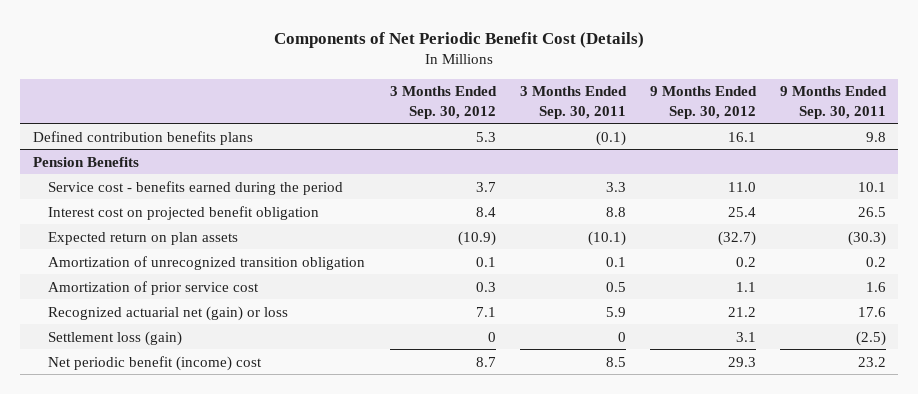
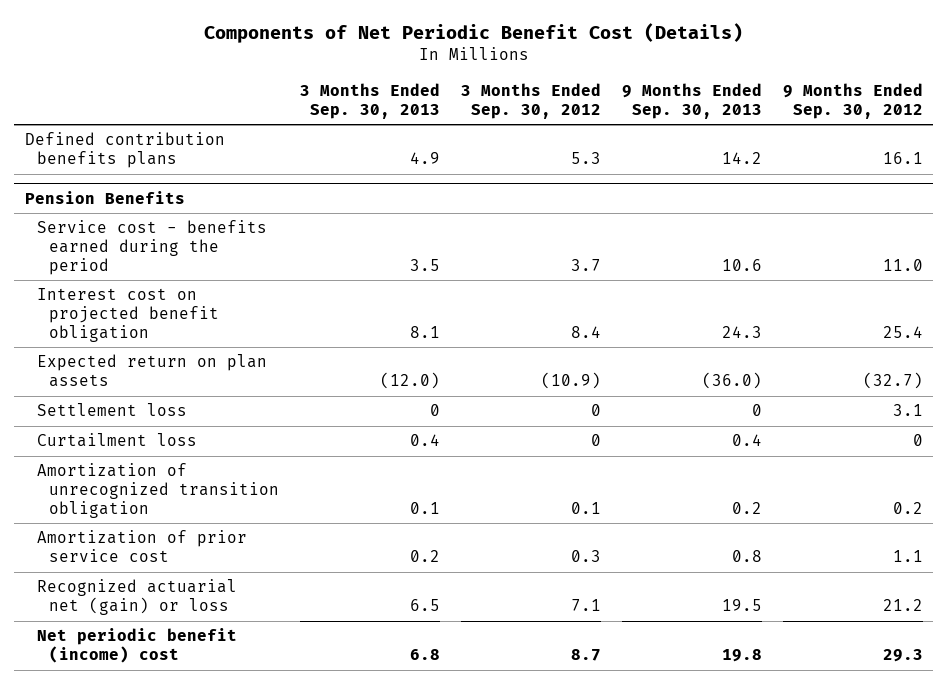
[519,86,627,119] 3 Months Ended Sep. 30, 2011 -> none
[779,86,887,119] 9 Months Ended Sep. 30, 2011 -> none
none -> [300,83,441,119] 3 Months Ended Sep. 30, 2013
none -> [621,83,762,119] 9 Months Ended Sep. 30, 2013
none -> [37,403,188,417] Settlement loss
none -> [37,433,198,448] Curtailment loss
[48,330,183,346] Settlement loss (gain) -> none

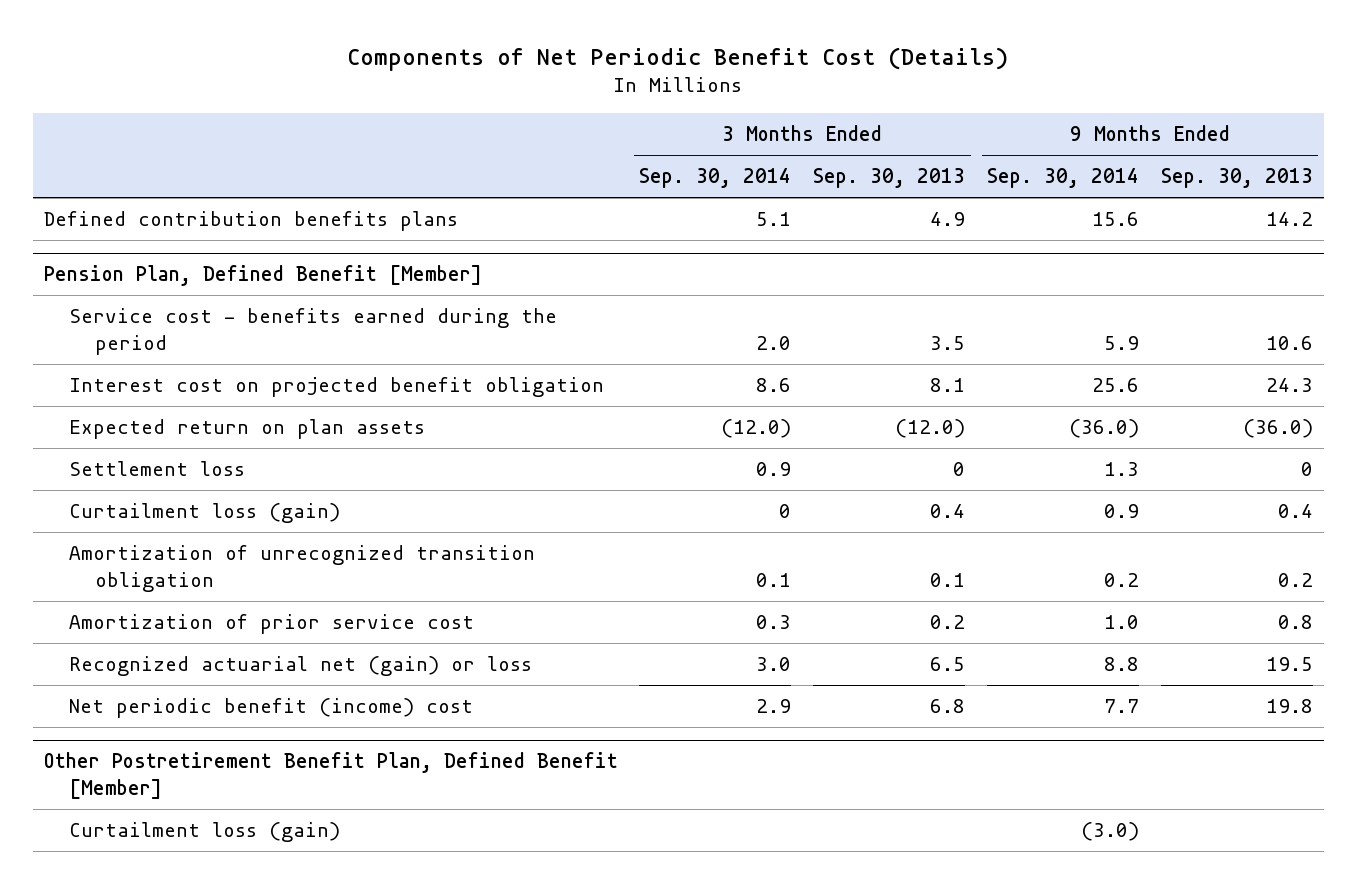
[460,83,601,119] 3 Months Ended Sep. 30, 2012 -> none
[782,83,923,119] 9 Months Ended Sep. 30, 2012 -> none
none -> [639,168,792,189] Sep. 30, 2014
none -> [986,168,1139,189] Sep. 30, 2014
[24,190,185,204] Pension Benefits -> none
none -> [43,265,482,287] Pension Plan, Defined Benefit [Member]
[37,433,198,448] Curtailment loss -> [69,503,341,524] Curtailment loss (gain)
none -> [43,752,618,799] Other Postretirement Benefit Plan, Defined Benefit [Member]
none -> [69,822,341,843] Curtailment loss (gain)

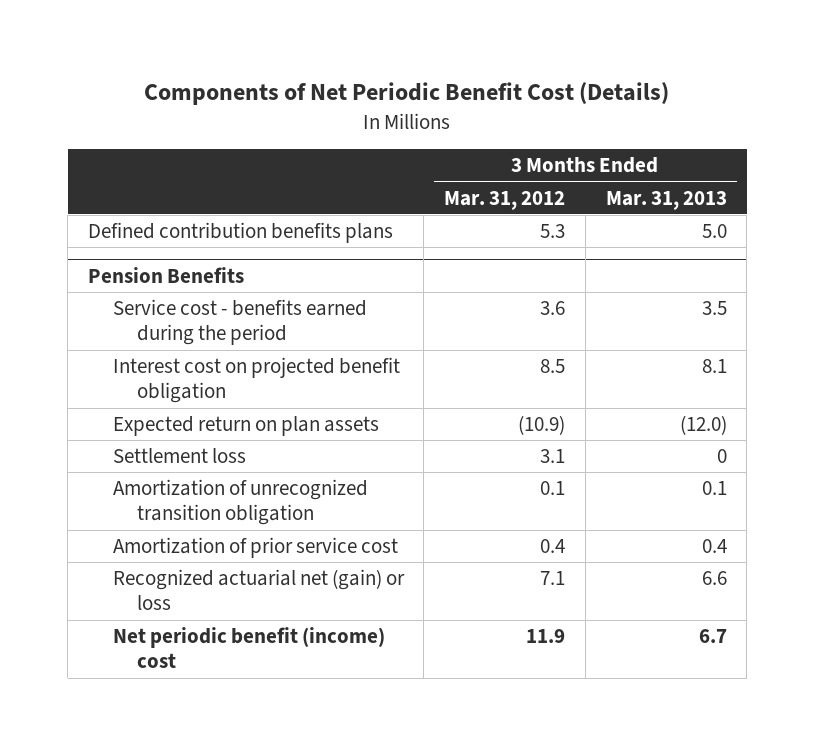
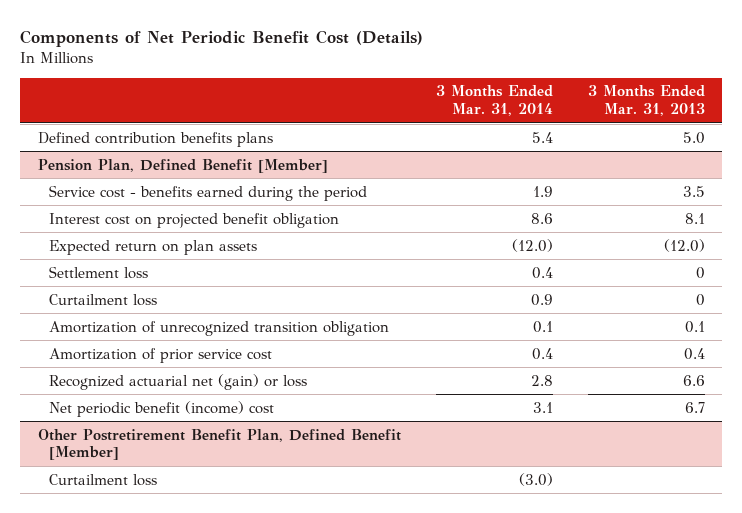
[444,190,566,210] Mar. 31, 2012 -> none
none -> [435,85,553,117] 3 Months Ended Mar. 31, 2014
[88,266,245,283] Pension Benefits -> none
none -> [37,158,328,173] Pension Plan, Defined Benefit [Member]
none -> [49,293,158,306] Curtailment loss
none -> [37,428,401,461] Other Postretirement Benefit Plan, Defined Benefit [Member]
none -> [49,473,158,486] Curtailment loss

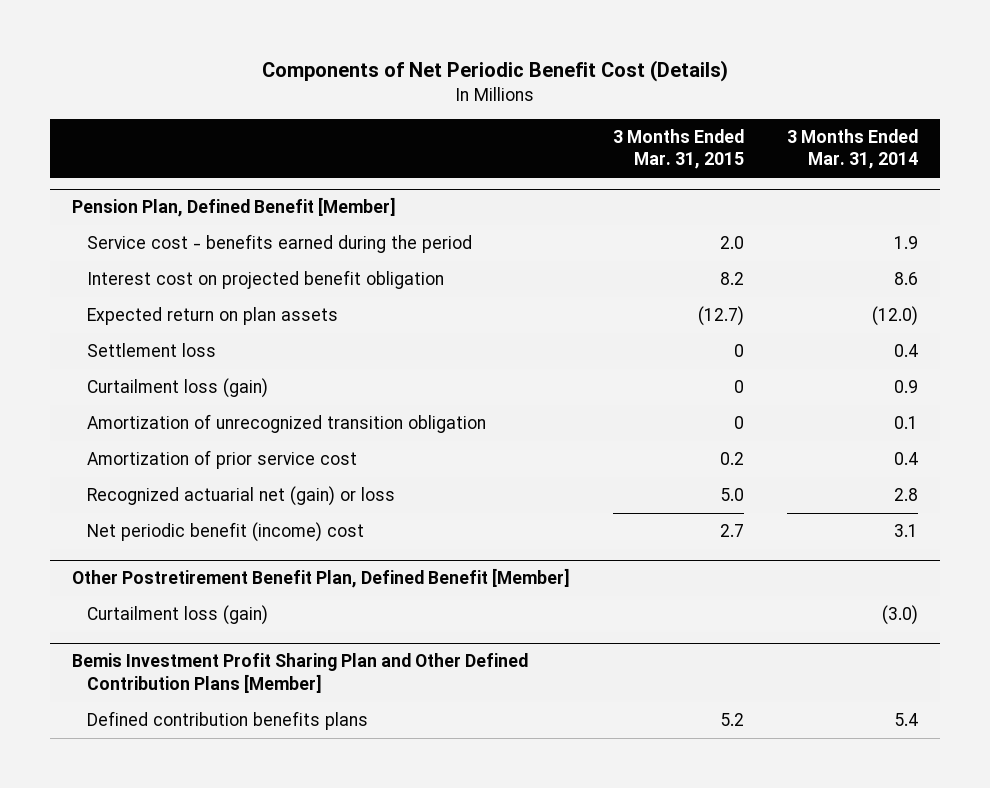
[587,85,705,117] 3 Months Ended Mar. 31, 2013 -> none
none -> [613,128,745,170] 3 Months Ended Mar. 31, 2015
[37,131,273,147] Defined contribution benefits plans -> none
[49,293,158,306] Curtailment loss -> [87,378,269,399] Curtailment loss (gain)
[49,473,158,486] Curtailment loss -> [87,605,269,626] Curtailment loss (gain)
none -> [71,653,528,693] Bemis Investment Profit Sharing Plan and Other Defined Contribution Plans [Member]
none -> [87,711,369,731] Defined contribution benefits plans

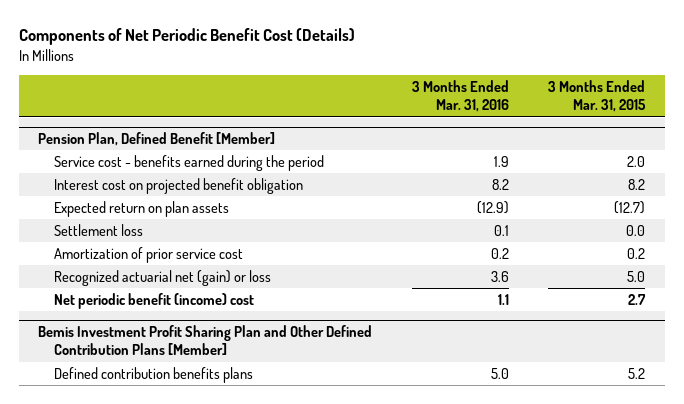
[787,128,919,170] 3 Months Ended Mar. 31, 2014 -> none
none -> [411,80,509,113] 3 Months Ended Mar. 31, 2016
[87,378,269,399] Curtailment loss (gain) -> none
[87,414,487,434] Amortization of unrecognized transition obligation -> none
[734,344,745,358] 0 -> [626,224,646,236] 0.0
[71,568,570,589] Other Postretirement Benefit Plan, Defined Benefit [Member] -> none
[87,605,269,626] Curtailment loss (gain) -> none

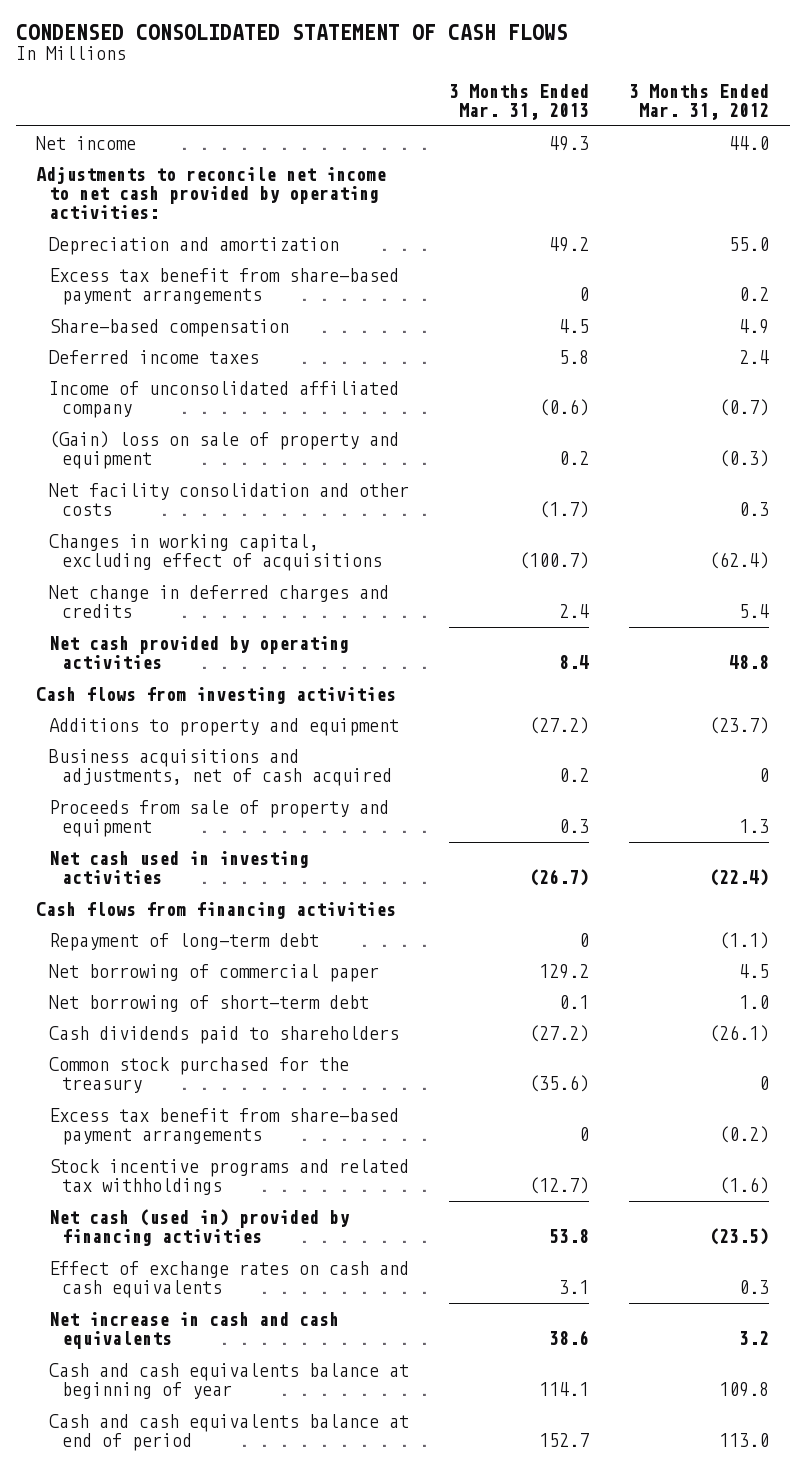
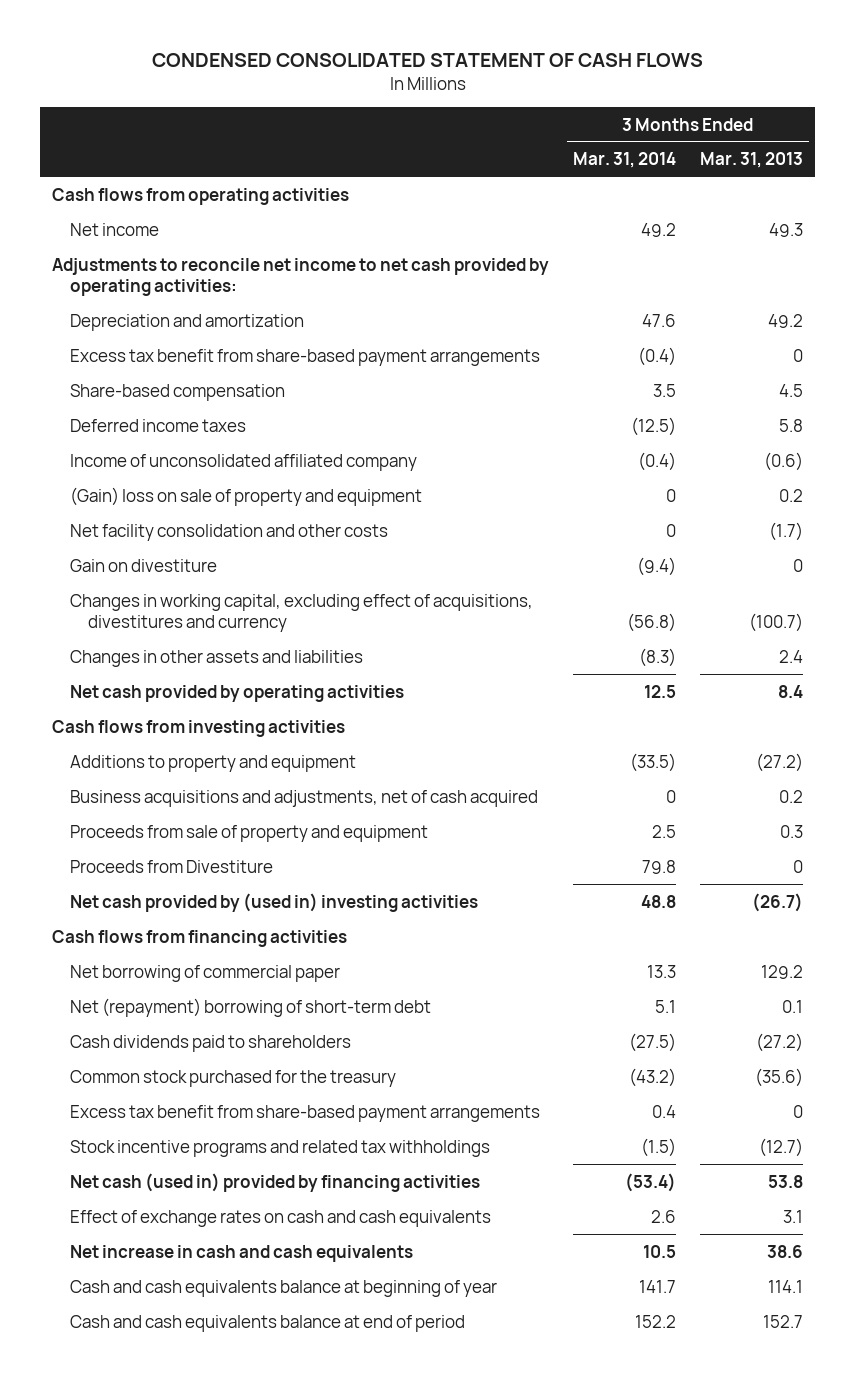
[629,83,770,121] 3 Months Ended Mar. 31, 2012 -> none
none -> [573,152,677,169] Mar. 31, 2014
none -> [52,187,350,205] Cash flows from operating activities
none -> [70,558,218,572] Gain on divestiture
[48,533,382,571] Changes in working capital, excluding effect of acquisitions -> [70,593,534,632] Changes in working capital, excluding effect of acquisitions, divestitures and currency
[48,584,389,618] Net change in deferred charges and credits -> [70,649,364,667] Changes in other assets and liabilities
none -> [70,859,274,873] Proceeds from Divestiture
[48,850,309,884] Net cash used in investing activities -> [70,892,479,912] Net cash provided by (used in) investing activities
[48,932,319,951] Repayment of long-term debt -> none
[48,994,369,1012] Net borrowing of short-term debt -> [70,997,432,1017] Net (repayment) borrowing of short-term debt

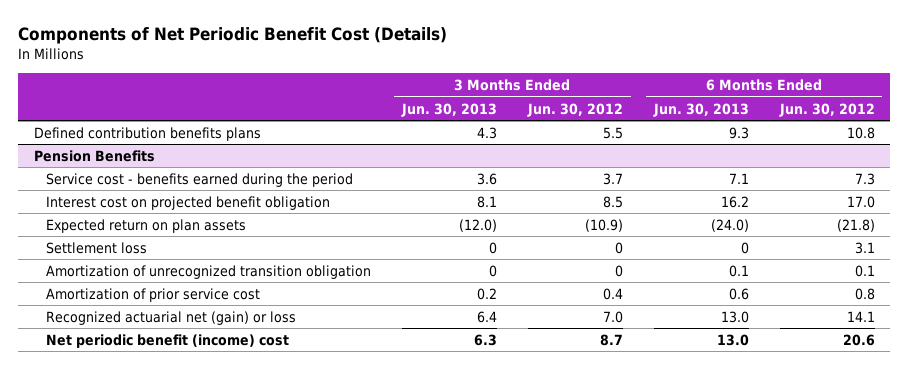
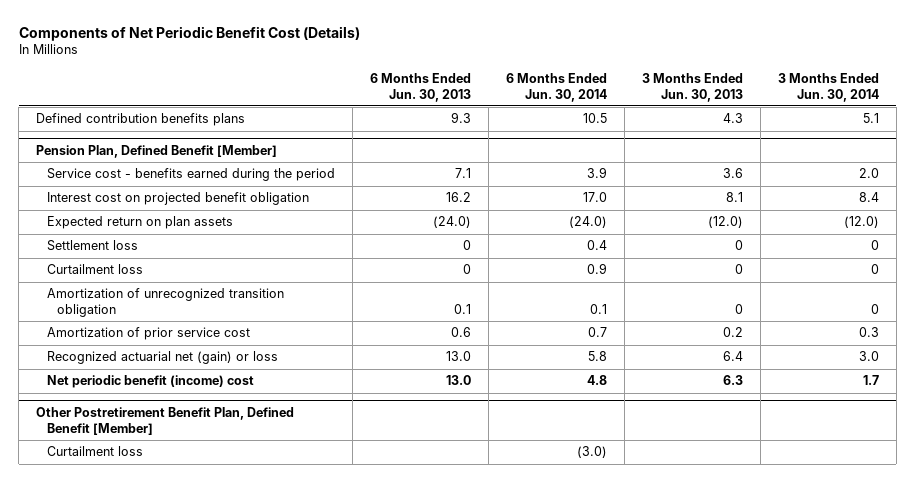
[526,102,623,117] Jun. 30, 2012 -> none
[778,102,875,117] Jun. 30, 2012 -> none
none -> [505,72,607,102] 6 Months Ended Jun. 30, 2014
none -> [777,72,879,102] 3 Months Ended Jun. 30, 2014
[33,149,155,162] Pension Benefits -> none
none -> [36,145,278,159] Pension Plan, Defined Benefit [Member]
none -> [46,264,143,275] Curtailment loss
none -> [36,407,295,435] Other Postretirement Benefit Plan, Defined Benefit [Member]
none -> [46,446,143,457] Curtailment loss

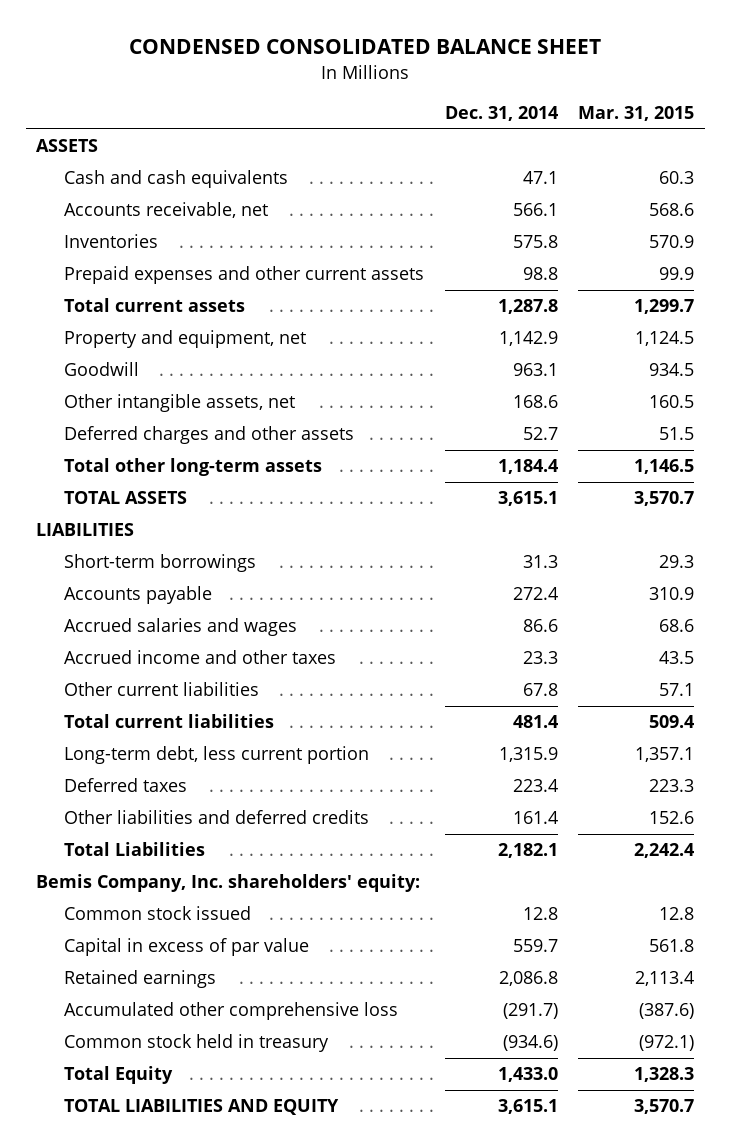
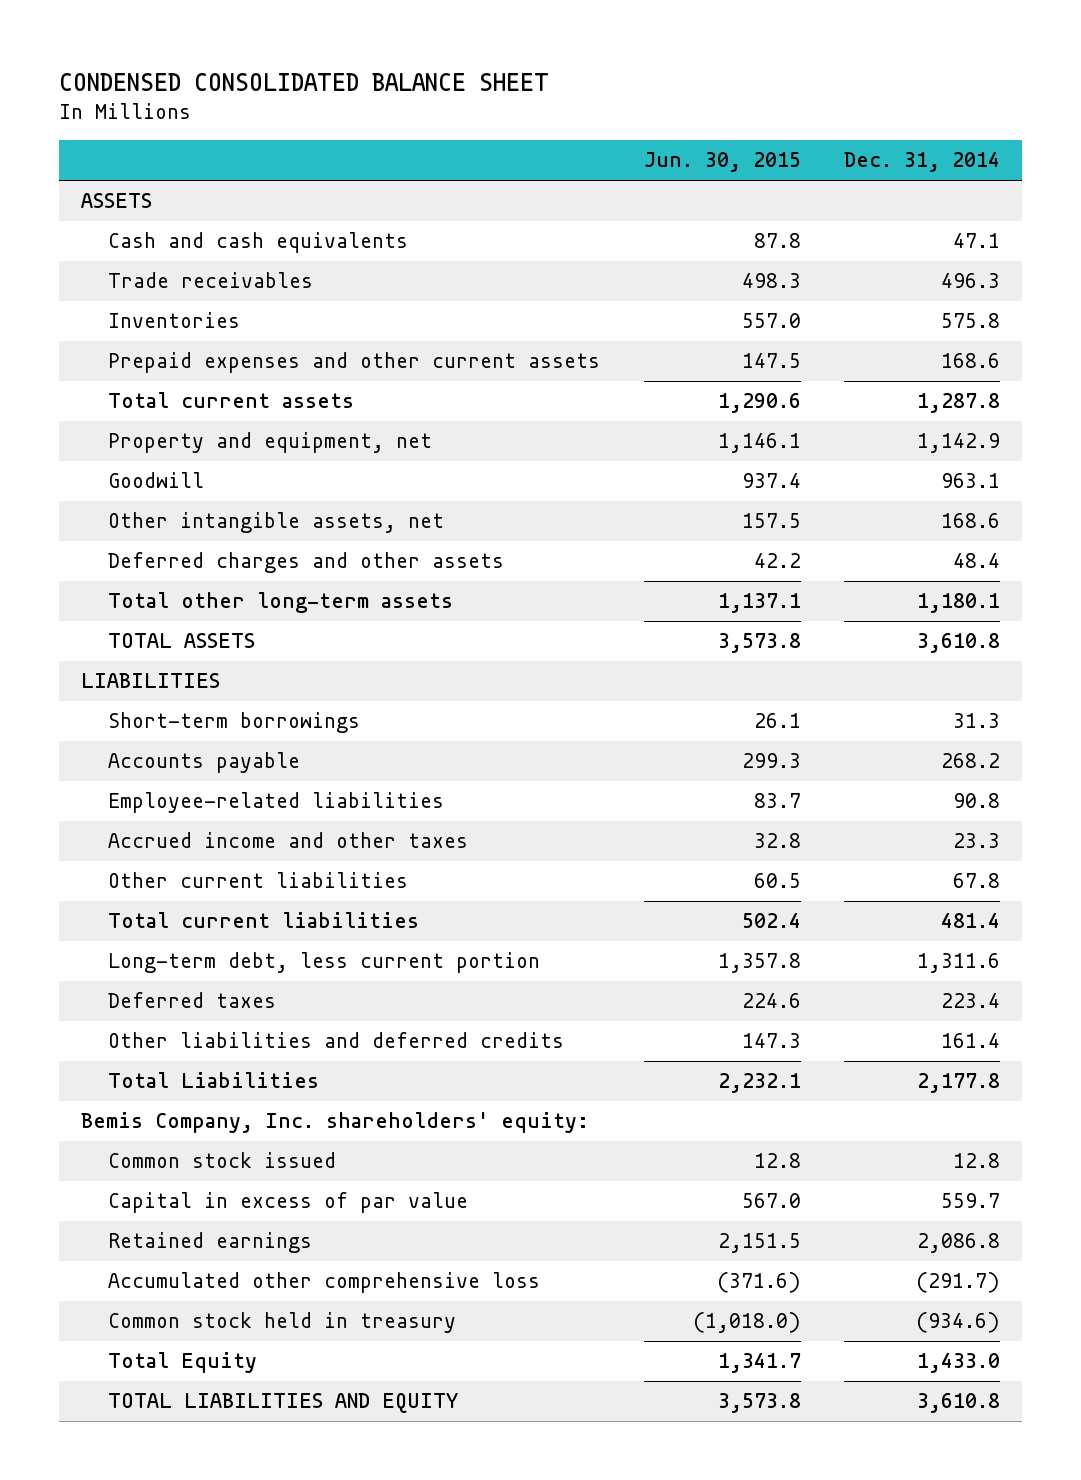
[578,106,695,122] Mar. 31, 2015 -> none
none -> [643,151,801,172] Jun. 30, 2015
[64,202,269,219] Accounts receivable, net -> none
none -> [107,272,313,289] Trade receivables
[522,267,558,281] 98.8 -> [941,353,1001,369] 168.6
[522,427,558,441] 52.7 -> [953,553,1001,569] 48.4
[497,459,558,475] 1,184.4 -> [917,593,1001,614] 1,180.1
[497,491,558,507] 3,615.1 -> [917,633,1001,654] 3,610.8
[64,618,298,637] Accrued salaries and wages -> none
[512,587,558,601] 272.4 -> [941,753,1001,769] 268.2
none -> [107,792,444,814] Employee-related liabilities
[498,747,558,763] 1,315.9 -> [917,953,1001,974] 1,311.6
[497,843,558,859] 2,182.1 -> [917,1073,1001,1094] 2,177.8
[497,1099,558,1115] 3,615.1 -> [917,1393,1001,1414] 3,610.8

